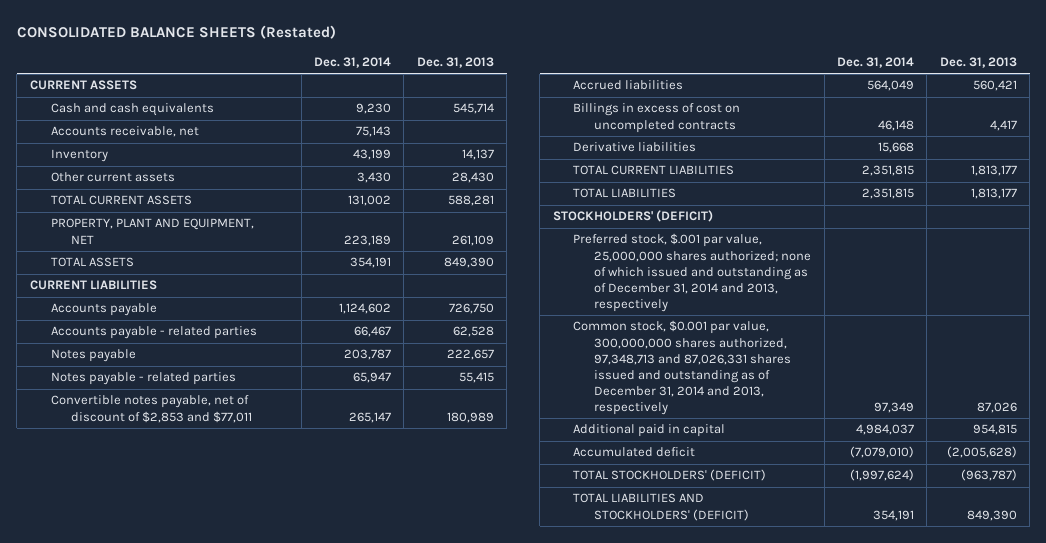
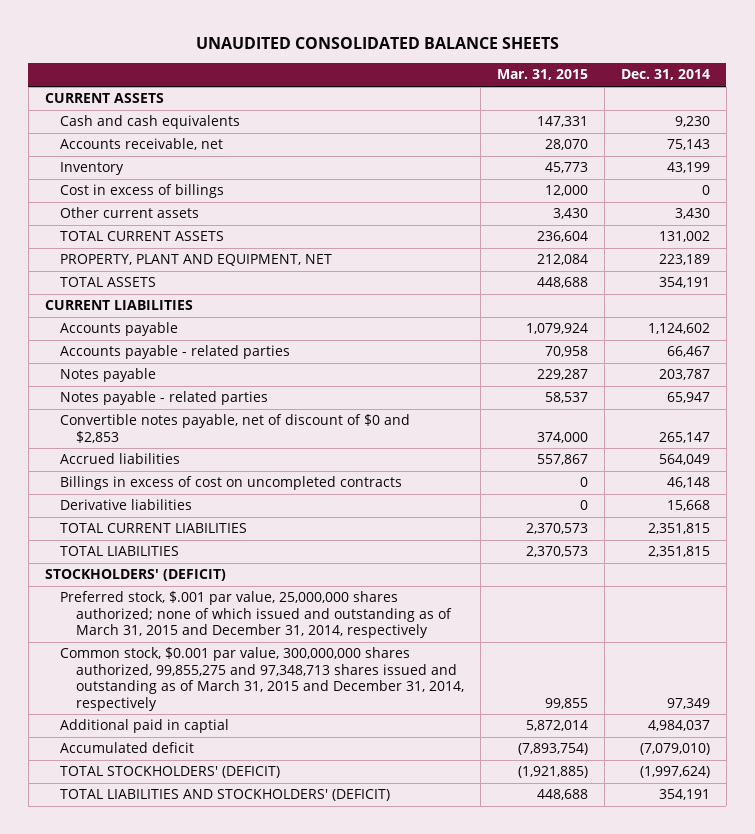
[16,25,336,40] CONSOLIDATED BALANCE SHEETS (Restated) -> [196,37,560,50] UNAUDITED CONSOLIDATED BALANCE SHEETS
[416,57,494,69] Dec. 31, 2013 -> none
none -> [496,69,588,81] Mar. 31, 2015
none -> [60,184,225,199] Cost in excess of billings
[50,395,253,423] Convertible notes payable, net of discount of $2,853 and $77,011 -> [60,414,411,443] Convertible notes payable, net of discount of $0 and $2,853
[573,233,812,312] Preferred stock, $.001 par value, 25,000,000 shares authorized; none of which issued and outstanding as of December 31, 2014 and 2013, respectively -> [60,591,452,639] Preferred stock, $.001 par value, 25,000,000 shares authorized; none of which issued and outstanding as of March 31, 2015 and December 31, 2014, respectively
[573,320,792,415] Common stock, $0.001 par value, 300,000,000 shares authorized, 97,348,713 and 87,026,331 shares issued and outstanding as of December 31, 2014 and 2013, respectively -> [60,647,464,711] Common stock, $0.001 par value, 300,000,000 shares authorized, 99,855,275 and 97,348,713 shares issued and outstanding as of March 31, 2015 and December 31, 2014, respectively
[573,424,726,438] Additional paid in capital -> [60,719,230,734] Additional paid in captial

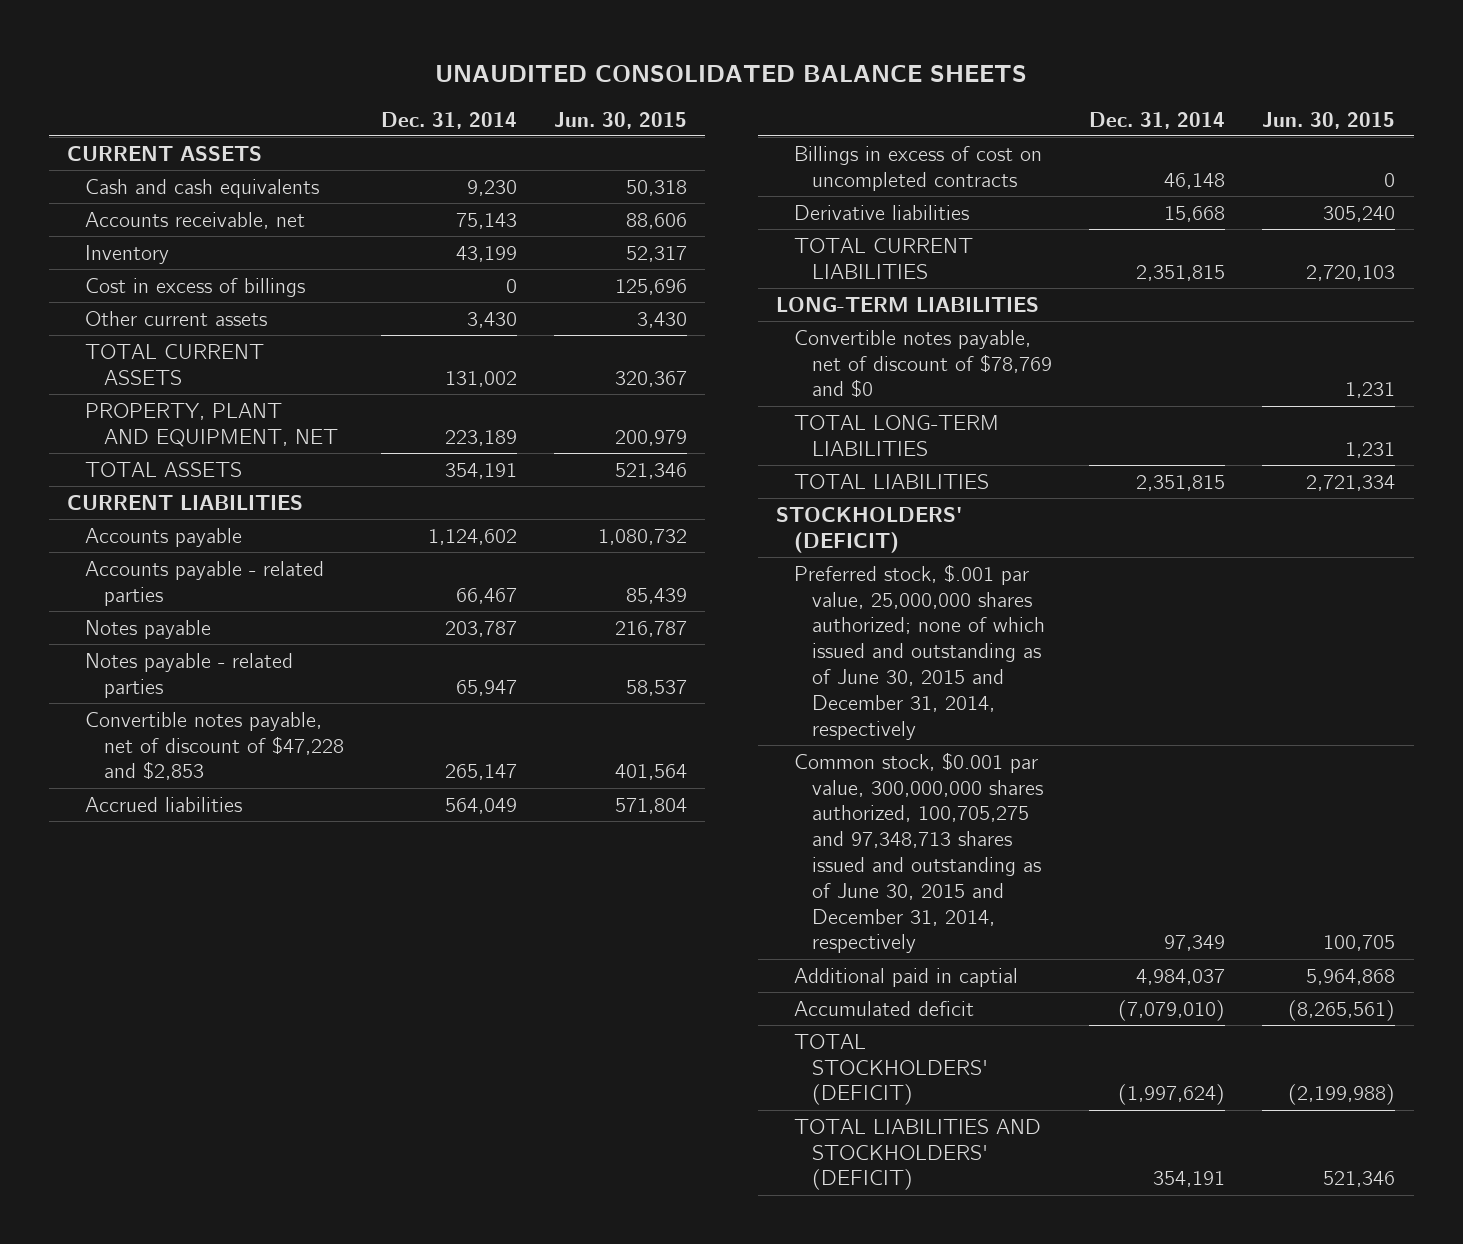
[496,69,588,81] Mar. 31, 2015 -> none
none -> [553,111,687,129] Jun. 30, 2015
[60,414,411,443] Convertible notes payable, net of discount of $0 and $2,853 -> [85,711,344,781] Convertible notes payable, net of discount of $47,228 and $2,853
none -> [776,296,1040,312] LONG-TERM LIABILITIES
none -> [794,329,1053,399] Convertible notes payable, net of discount of $78,769 and $0
none -> [794,414,1000,456] TOTAL LONG-TERM LIABILITIES
[60,591,452,639] Preferred stock, $.001 par value, 25,000,000 shares authorized; none of which issued and outstanding as of March 31, 2015 and December 31, 2014, respectively -> [794,563,1046,740] Preferred stock, $.001 par value, 25,000,000 shares authorized; none of which issued and outstanding as of June 30, 2015 and December 31, 2014, respectively
[60,647,464,711] Common stock, $0.001 par value, 300,000,000 shares authorized, 99,855,275 and 97,348,713 shares issued and outstanding as of March 31, 2015 and December 31, 2014, respectively -> [794,751,1044,954] Common stock, $0.001 par value, 300,000,000 shares authorized, 100,705,275 and 97,348,713 shares issued and outstanding as of June 30, 2015 and December 31, 2014, respectively

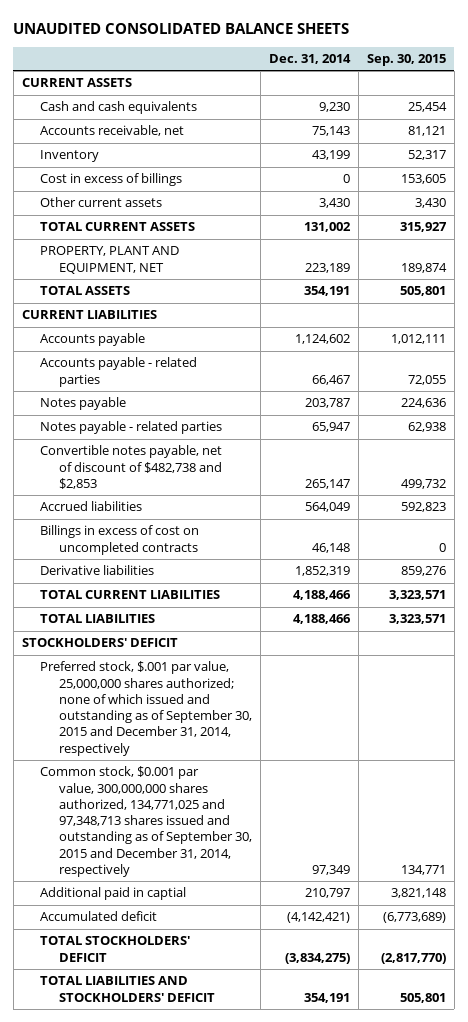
[553,111,687,129] Jun. 30, 2015 -> none
none -> [366,54,446,67] Sep. 30, 2015
[85,711,344,781] Convertible notes payable, net of discount of $47,228 and $2,853 -> [40,445,223,489] Convertible notes payable, net of discount of $482,738 and $2,853
[776,296,1040,312] LONG-TERM LIABILITIES -> none
[794,329,1053,399] Convertible notes payable, net of discount of $78,769 and $0 -> none
[794,414,1000,456] TOTAL LONG-TERM LIABILITIES -> none
[1164,205,1226,222] 15,668 -> [294,566,350,577] 1,852,319
[1136,264,1226,281] 2,351,815 -> [292,590,351,601] 4,188,466
[1136,474,1226,491] 2,351,815 -> [292,614,351,625] 4,188,466
[776,506,963,553] STOCKHOLDERS' (DEFICIT) -> [21,638,178,648] STOCKHOLDERS' DEFICIT
[794,563,1046,740] Preferred stock, $.001 par value, 25,000,000 shares authorized; none of which issued and outstanding as of June 30, 2015 and December 31, 2014, respectively -> [40,661,252,756] Preferred stock, $.001 par value, 25,000,000 shares authorized; none of which issued and outstanding as of September 30, 2015 and December 31, 2014, respectively
[794,751,1044,954] Common stock, $0.001 par value, 300,000,000 shares authorized, 100,705,275 and 97,348,713 shares issued and outstanding as of June 30, 2015 and December 31, 2014, respectively -> [40,766,252,877] Common stock, $0.001 par value, 300,000,000 shares authorized, 134,771,025 and 97,348,713 shares issued and outstanding as of September 30, 2015 and December 31, 2014, respectively
[1136,968,1226,985] 4,984,037 -> [304,888,350,899] 210,797
[1118,999,1226,1021] (7,079,010) -> [286,912,350,924] (4,142,421)
[794,1033,989,1106] TOTAL STOCKHOLDERS' (DEFICIT) -> [40,936,191,962] TOTAL STOCKHOLDERS' DEFICIT
[1118,1084,1226,1106] (1,997,624) -> [284,952,350,964] (3,834,275)
[794,1118,1042,1191] TOTAL LIABILITIES AND STOCKHOLDERS' (DEFICIT) -> [40,976,215,1002] TOTAL LIABILITIES AND STOCKHOLDERS' DEFICIT

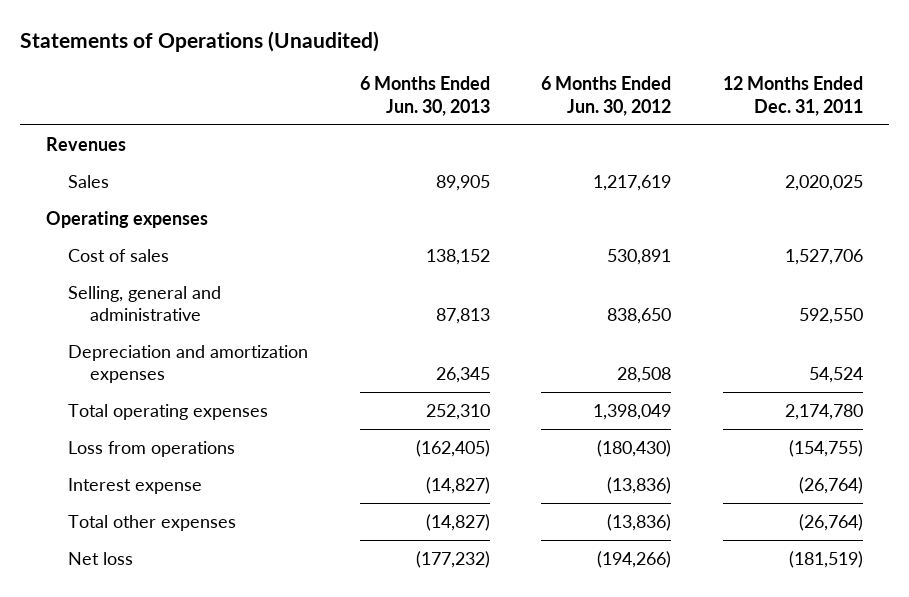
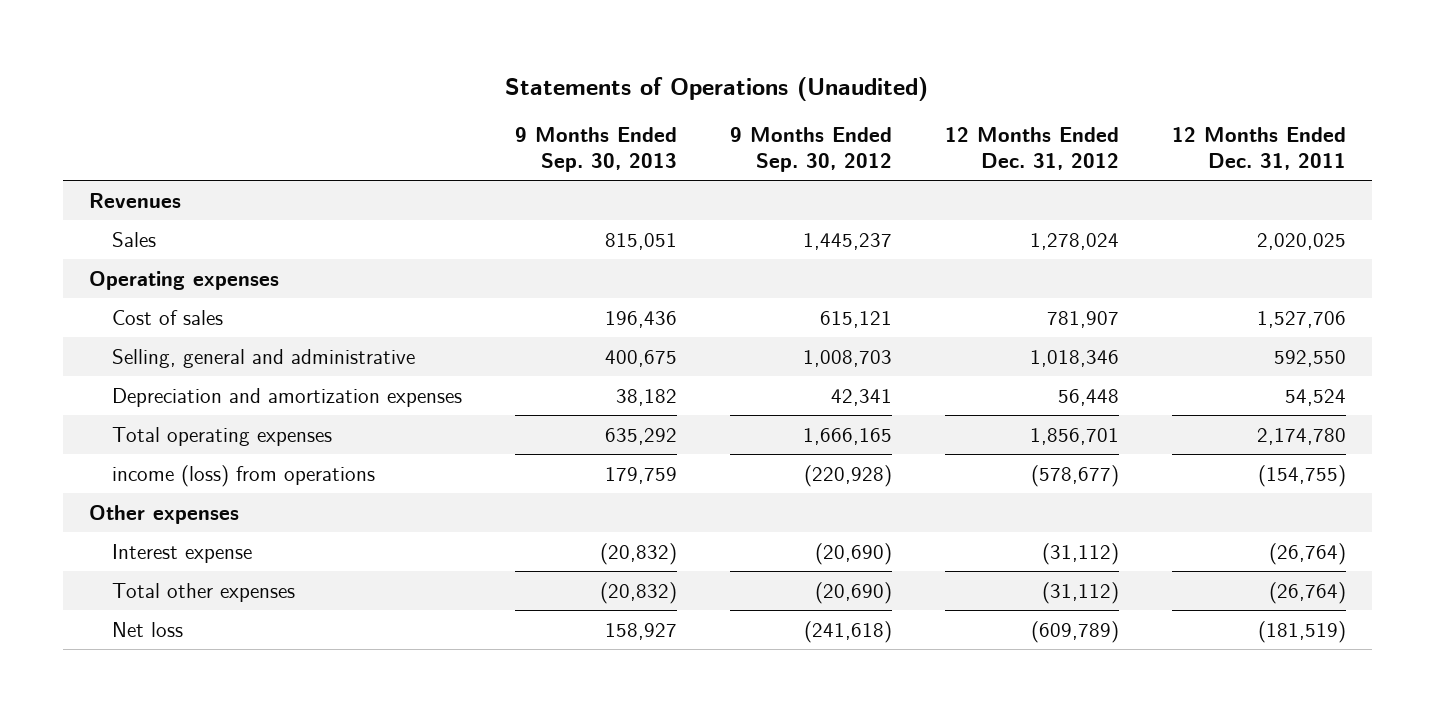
[359,76,490,116] 6 Months Ended Jun. 30, 2013 -> none
[541,76,672,116] 6 Months Ended Jun. 30, 2012 -> none
none -> [515,126,678,173] 9 Months Ended Sep. 30, 2013
none -> [729,126,892,173] 9 Months Ended Sep. 30, 2012
none -> [944,126,1119,171] 12 Months Ended Dec. 31, 2012
[68,440,236,457] Loss from operations -> [112,464,376,487] income (loss) from operations
none -> [89,504,240,524] Other expenses

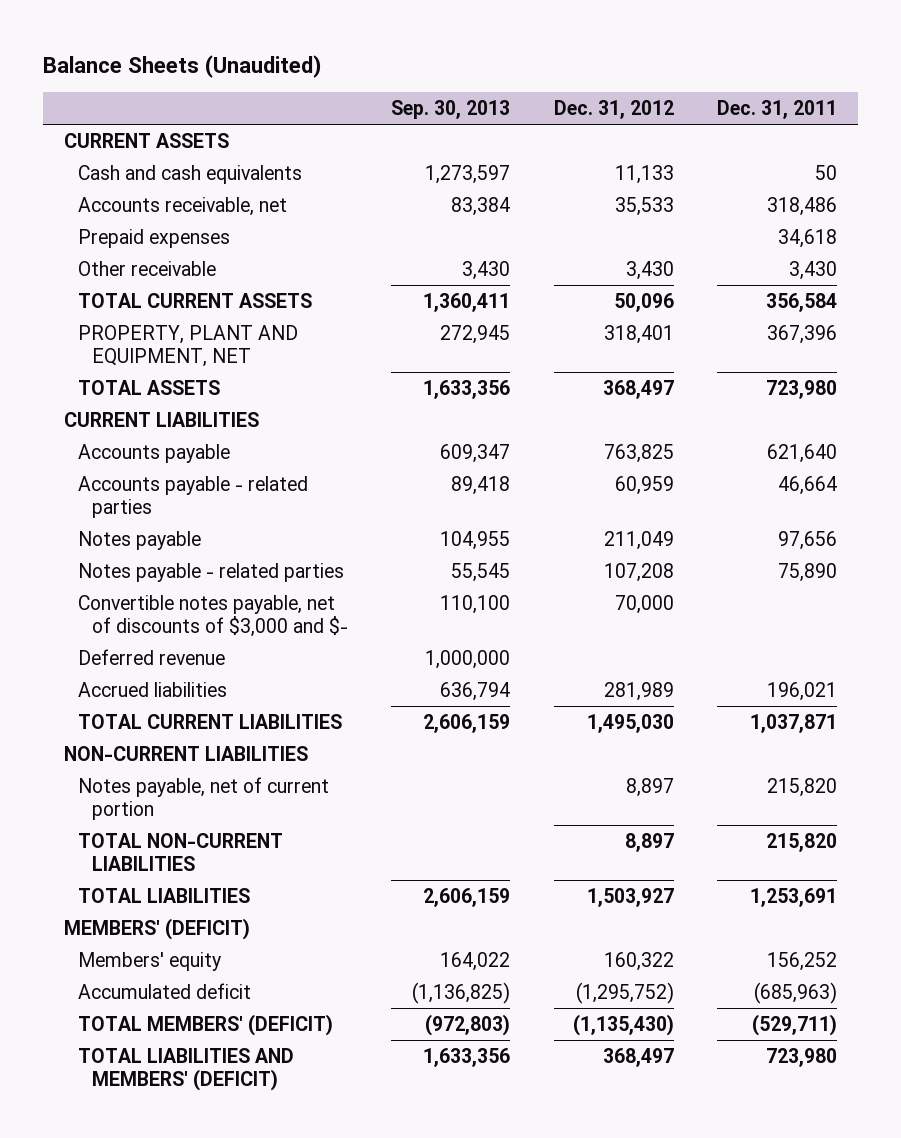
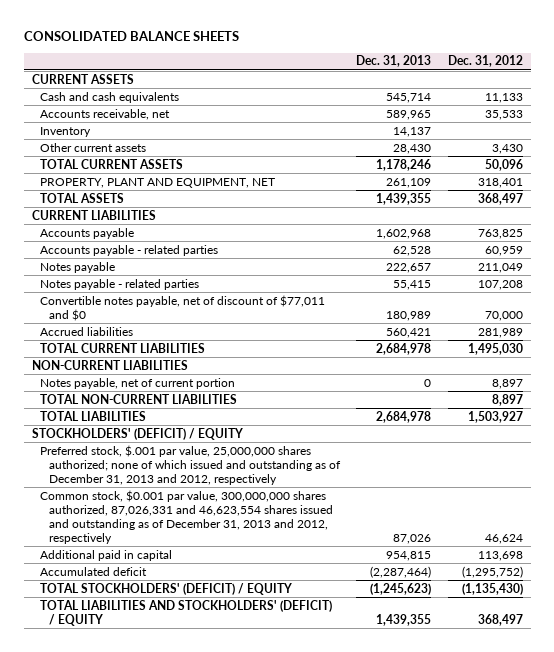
[42,54,322,78] Balance Sheets (Unaudited) -> [23,31,239,42] CONSOLIDATED BALANCE SHEETS
[391,100,511,120] Sep. 30, 2013 -> none
[716,100,837,120] Dec. 31, 2011 -> none
none -> [356,55,432,68] Dec. 31, 2013
[78,228,231,248] Prepaid expenses -> none
none -> [40,126,92,137] Inventory
[78,260,217,276] Other receivable -> [40,142,147,152] Other current assets
[78,648,226,665] Deferred revenue -> none
[78,594,349,638] Convertible notes payable, net of discounts of $3,000 and $- -> [40,294,326,321] Convertible notes payable, net of discount of $77,011 and $0
[64,917,251,940] MEMBERS' (DEFICIT) -> none
[78,951,222,971] Members' equity -> none
none -> [31,427,243,440] STOCKHOLDERS' (DEFICIT) / EQUITY
none -> [40,444,341,485] Preferred stock, $.001 par value, 25,000,000 shares authorized; none of which issued and outstanding as of December 31, 2013 and 2012, respectively
none -> [40,489,333,544] Common stock, $0.001 par value, 300,000,000 shares authorized, 87,026,331 and 46,623,554 shares issued and outstanding as of December 31, 2013 and 2012, respectively
none -> [40,549,173,561] Additional paid in capital
[78,1013,334,1036] TOTAL MEMBERS' (DEFICIT) -> [40,582,293,595] TOTAL STOCKHOLDERS' (DEFICIT) / EQUITY
[78,1047,295,1092] TOTAL LIABILITIES AND MEMBERS' (DEFICIT) -> [40,599,333,626] TOTAL LIABILITIES AND STOCKHOLDERS' (DEFICIT) / EQUITY

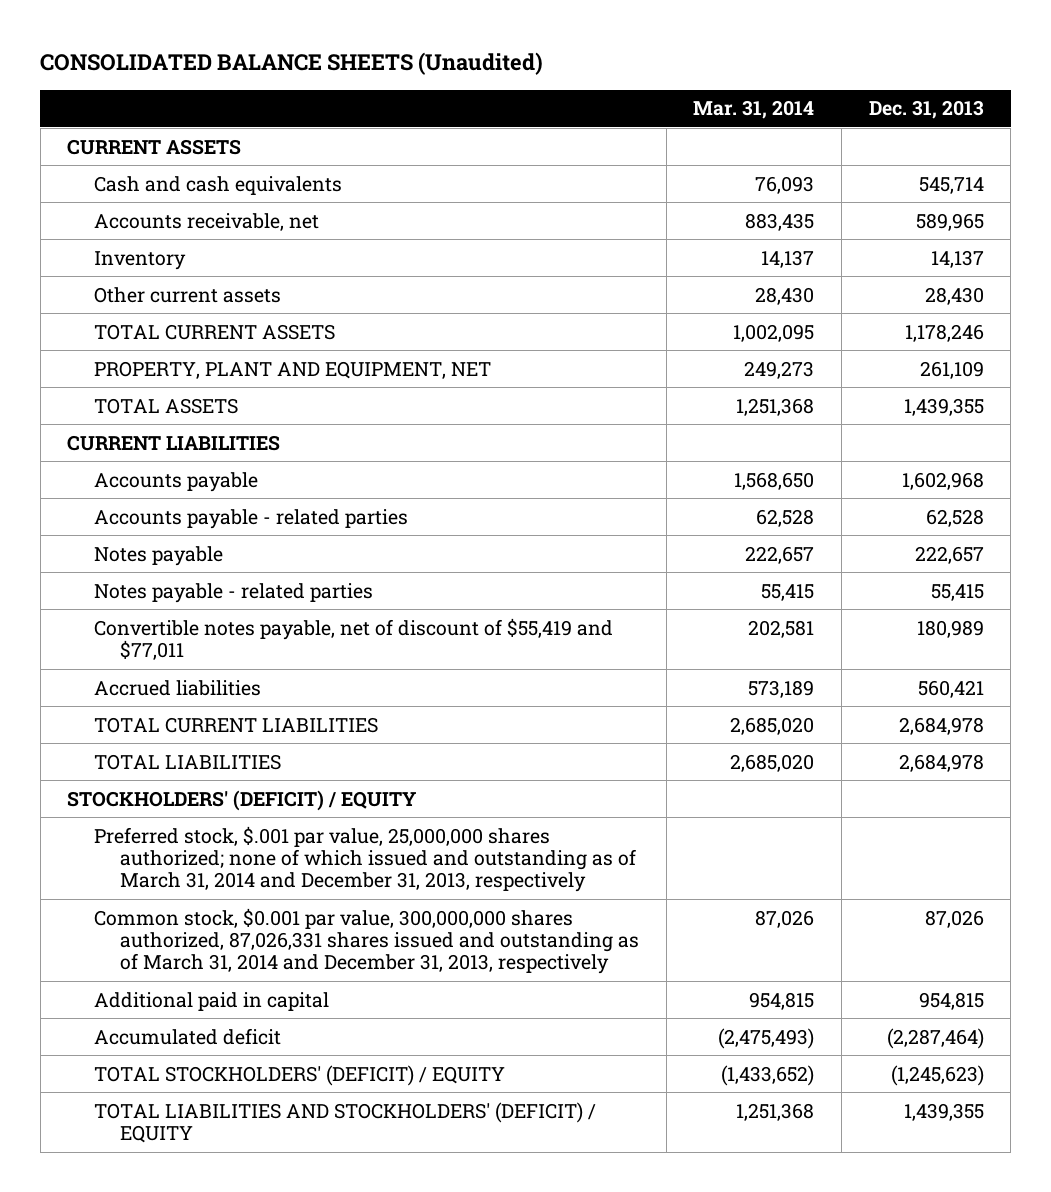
[23,31,239,42] CONSOLIDATED BALANCE SHEETS -> [40,52,544,76] CONSOLIDATED BALANCE SHEETS (Unaudited)
[447,55,523,68] Dec. 31, 2012 -> none
none -> [693,100,815,120] Mar. 31, 2014
[40,294,326,321] Convertible notes payable, net of discount of $77,011 and $0 -> [93,617,613,661] Convertible notes payable, net of discount of $55,419 and $77,011
[31,359,188,370] NON-CURRENT LIABILITIES -> none
[40,377,236,389] Notes payable, net of current portion -> none
[40,393,238,404] TOTAL NON-CURRENT LIABILITIES -> none
[40,444,341,485] Preferred stock, $.001 par value, 25,000,000 shares authorized; none of which issued and outstanding as of December 31, 2013 and 2012, respectively -> [93,825,636,893] Preferred stock, $.001 par value, 25,000,000 shares authorized; none of which issued and outstanding as of March 31, 2014 and December 31, 2013, respectively
[40,489,333,544] Common stock, $0.001 par value, 300,000,000 shares authorized, 87,026,331 and 46,623,554 shares issued and outstanding as of December 31, 2013 and 2012, respectively -> [93,907,639,975] Common stock, $0.001 par value, 300,000,000 shares authorized, 87,026,331 shares issued and outstanding as of March 31, 2014 and December 31, 2013, respectively

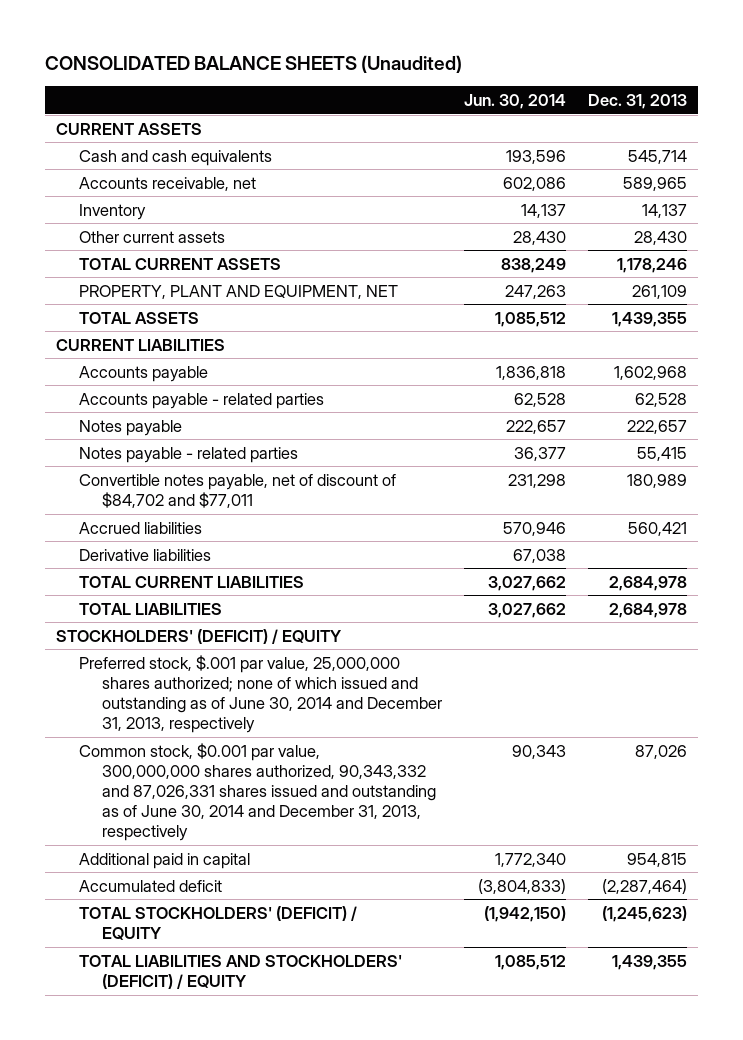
[693,100,815,120] Mar. 31, 2014 -> none
none -> [463,93,566,109] Jun. 30, 2014
[93,617,613,661] Convertible notes payable, net of discount of $55,419 and $77,011 -> [78,473,396,508] Convertible notes payable, net of discount of $84,702 and $77,011
none -> [78,548,211,561] Derivative liabilities
[93,825,636,893] Preferred stock, $.001 par value, 25,000,000 shares authorized; none of which issued and outstanding as of March 31, 2014 and December 31, 2013, respectively -> [78,654,442,734] Preferred stock, $.001 par value, 25,000,000 shares authorized; none of which issued and outstanding as of June 30, 2014 and December 31, 2013, respectively
[93,907,639,975] Common stock, $0.001 par value, 300,000,000 shares authorized, 87,026,331 shares issued and outstanding as of March 31, 2014 and December 31, 2013, respectively -> [78,742,436,842] Common stock, $0.001 par value, 300,000,000 shares authorized, 90,343,332 and 87,026,331 shares issued and outstanding as of June 30, 2014 and December 31, 2013, respectively

